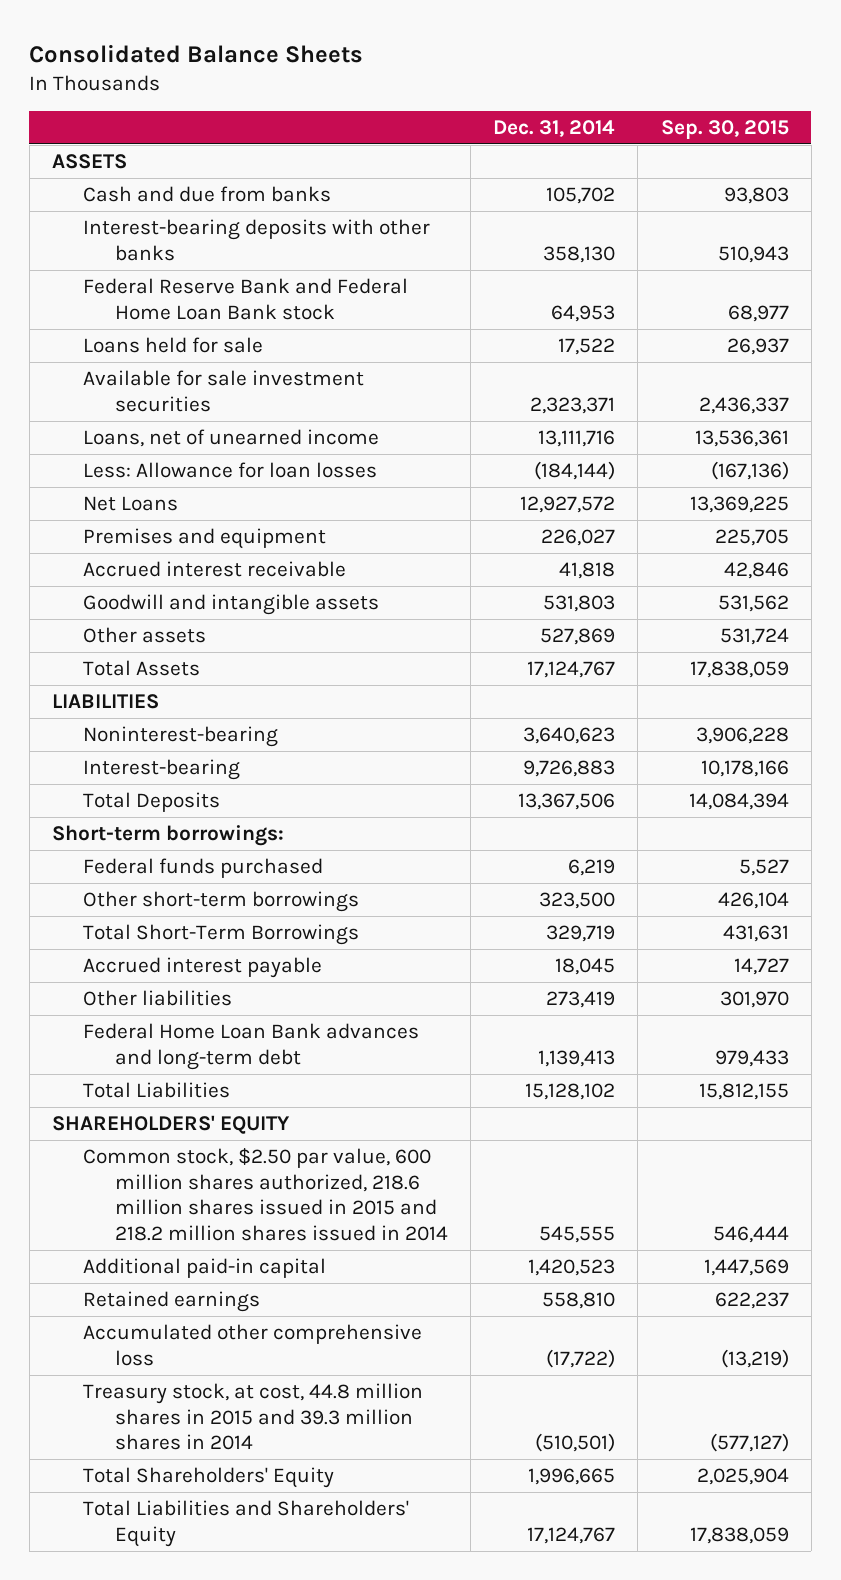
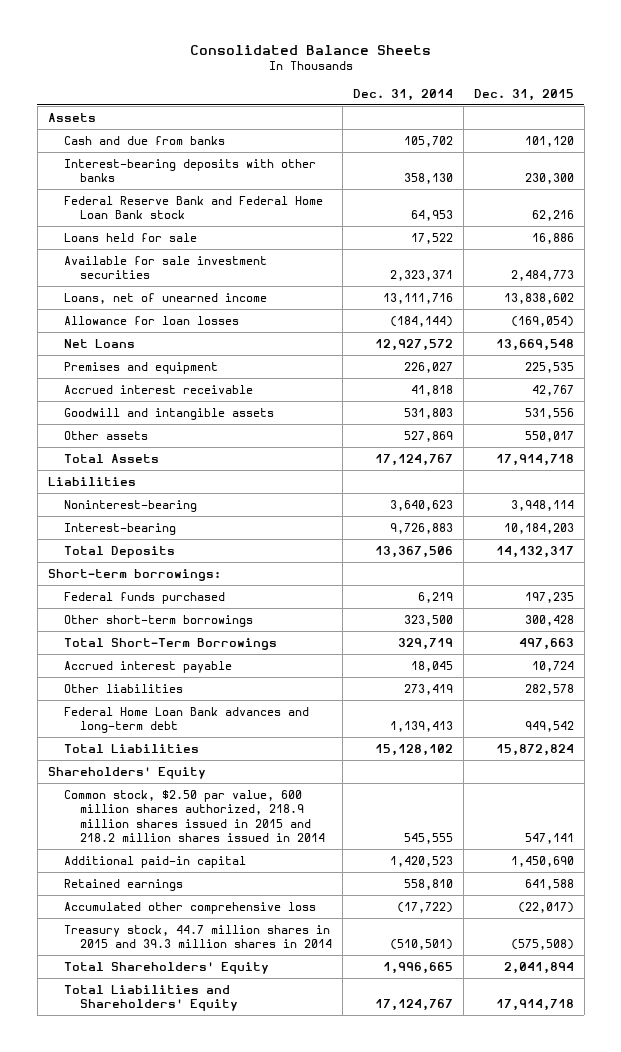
[660,119,789,139] Sep. 30, 2015 -> none
none -> [473,88,574,101] Dec. 31, 2015
[51,154,127,170] ASSETS -> [47,112,96,122] Assets
[83,462,378,479] Less: Allowance for loan losses -> [63,315,239,325] Allowance for loan losses
[51,694,159,710] LIABILITIES -> [47,476,136,486] Liabilities
[51,1115,290,1135] SHAREHOLDERS' EQUITY -> [47,766,206,779] Shareholders' Equity
[83,1148,448,1242] Common stock, $2.50 par value, 600 million shares authorized, 218.6 million shares issued in 2015 and 218.2 million shares issued in 2014 -> [63,789,326,843] Common stock, $2.50 par value, 600 million shares authorized, 218.9 million shares issued in 2015 and 218.2 million shares issued in 2014
[83,1383,424,1451] Treasury stock, at cost, 44.8 million shares in 2015 and 39.3 million shares in 2014 -> [63,924,333,949] Treasury stock, 44.7 million shares in 2015 and 39.3 million shares in 2014

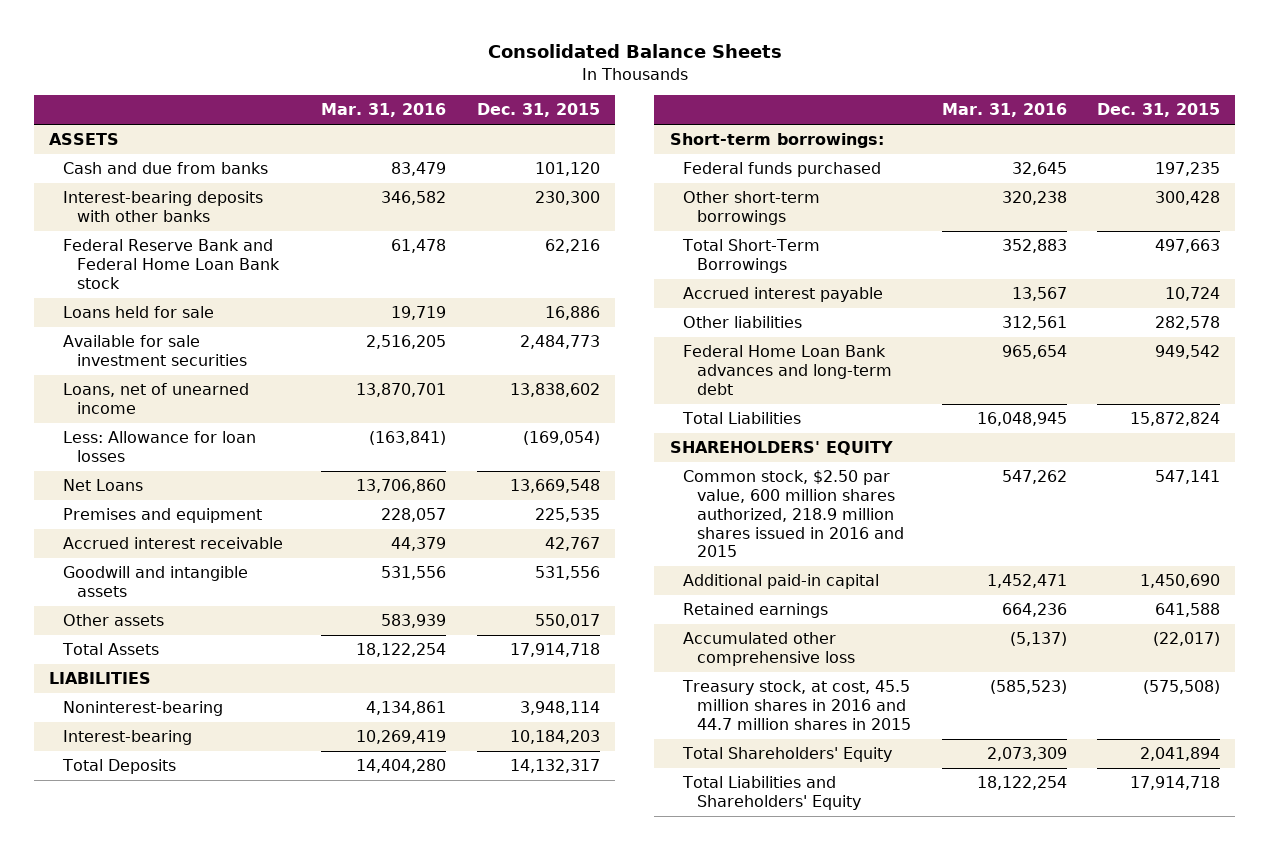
[353,88,454,101] Dec. 31, 2014 -> none
none -> [321,103,447,118] Mar. 31, 2016
[47,112,96,122] Assets -> [49,133,120,146] ASSETS
[63,315,239,325] Allowance for loan losses -> [63,431,257,463] Less: Allowance for loan losses
[47,476,136,486] Liabilities -> [49,672,152,685] LIABILITIES
[47,766,206,779] Shareholders' Equity -> [669,441,893,456] SHAREHOLDERS' EQUITY
[63,789,326,843] Common stock, $2.50 par value, 600 million shares authorized, 218.9 million shares issued in 2015 and 218.2 million shares issued in 2014 -> [683,470,905,558] Common stock, $2.50 par value, 600 million shares authorized, 218.9 million shares issued in 2016 and 2015
[63,924,333,949] Treasury stock, 44.7 million shares in 2015 and 39.3 million shares in 2014 -> [682,680,912,730] Treasury stock, at cost, 45.5 million shares in 2016 and 44.7 million shares in 2015

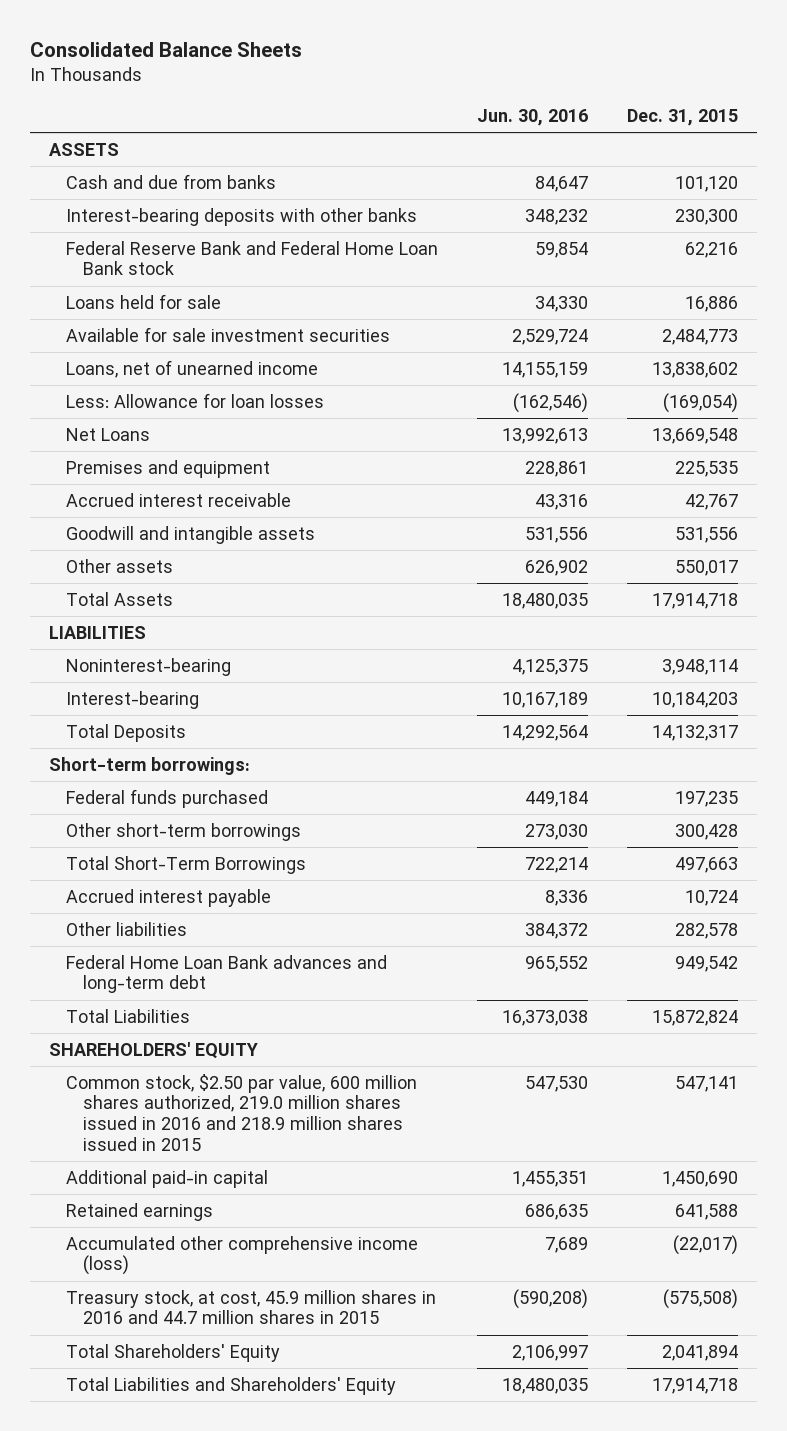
[321,103,447,118] Mar. 31, 2016 -> none
none -> [477,108,589,126] Jun. 30, 2016
[683,470,905,558] Common stock, $2.50 par value, 600 million shares authorized, 218.9 million shares issued in 2016 and 2015 -> [66,1073,418,1151] Common stock, $2.50 par value, 600 million shares authorized, 219.0 million shares issued in 2016 and 218.9 million shares issued in 2015
[683,632,856,667] Accumulated other comprehensive loss -> [66,1235,419,1276] Accumulated other comprehensive income (loss)
[682,680,912,730] Treasury stock, at cost, 45.5 million shares in 2016 and 44.7 million shares in 2015 -> [66,1289,437,1325] Treasury stock, at cost, 45.9 million shares in 2016 and 44.7 million shares in 2015

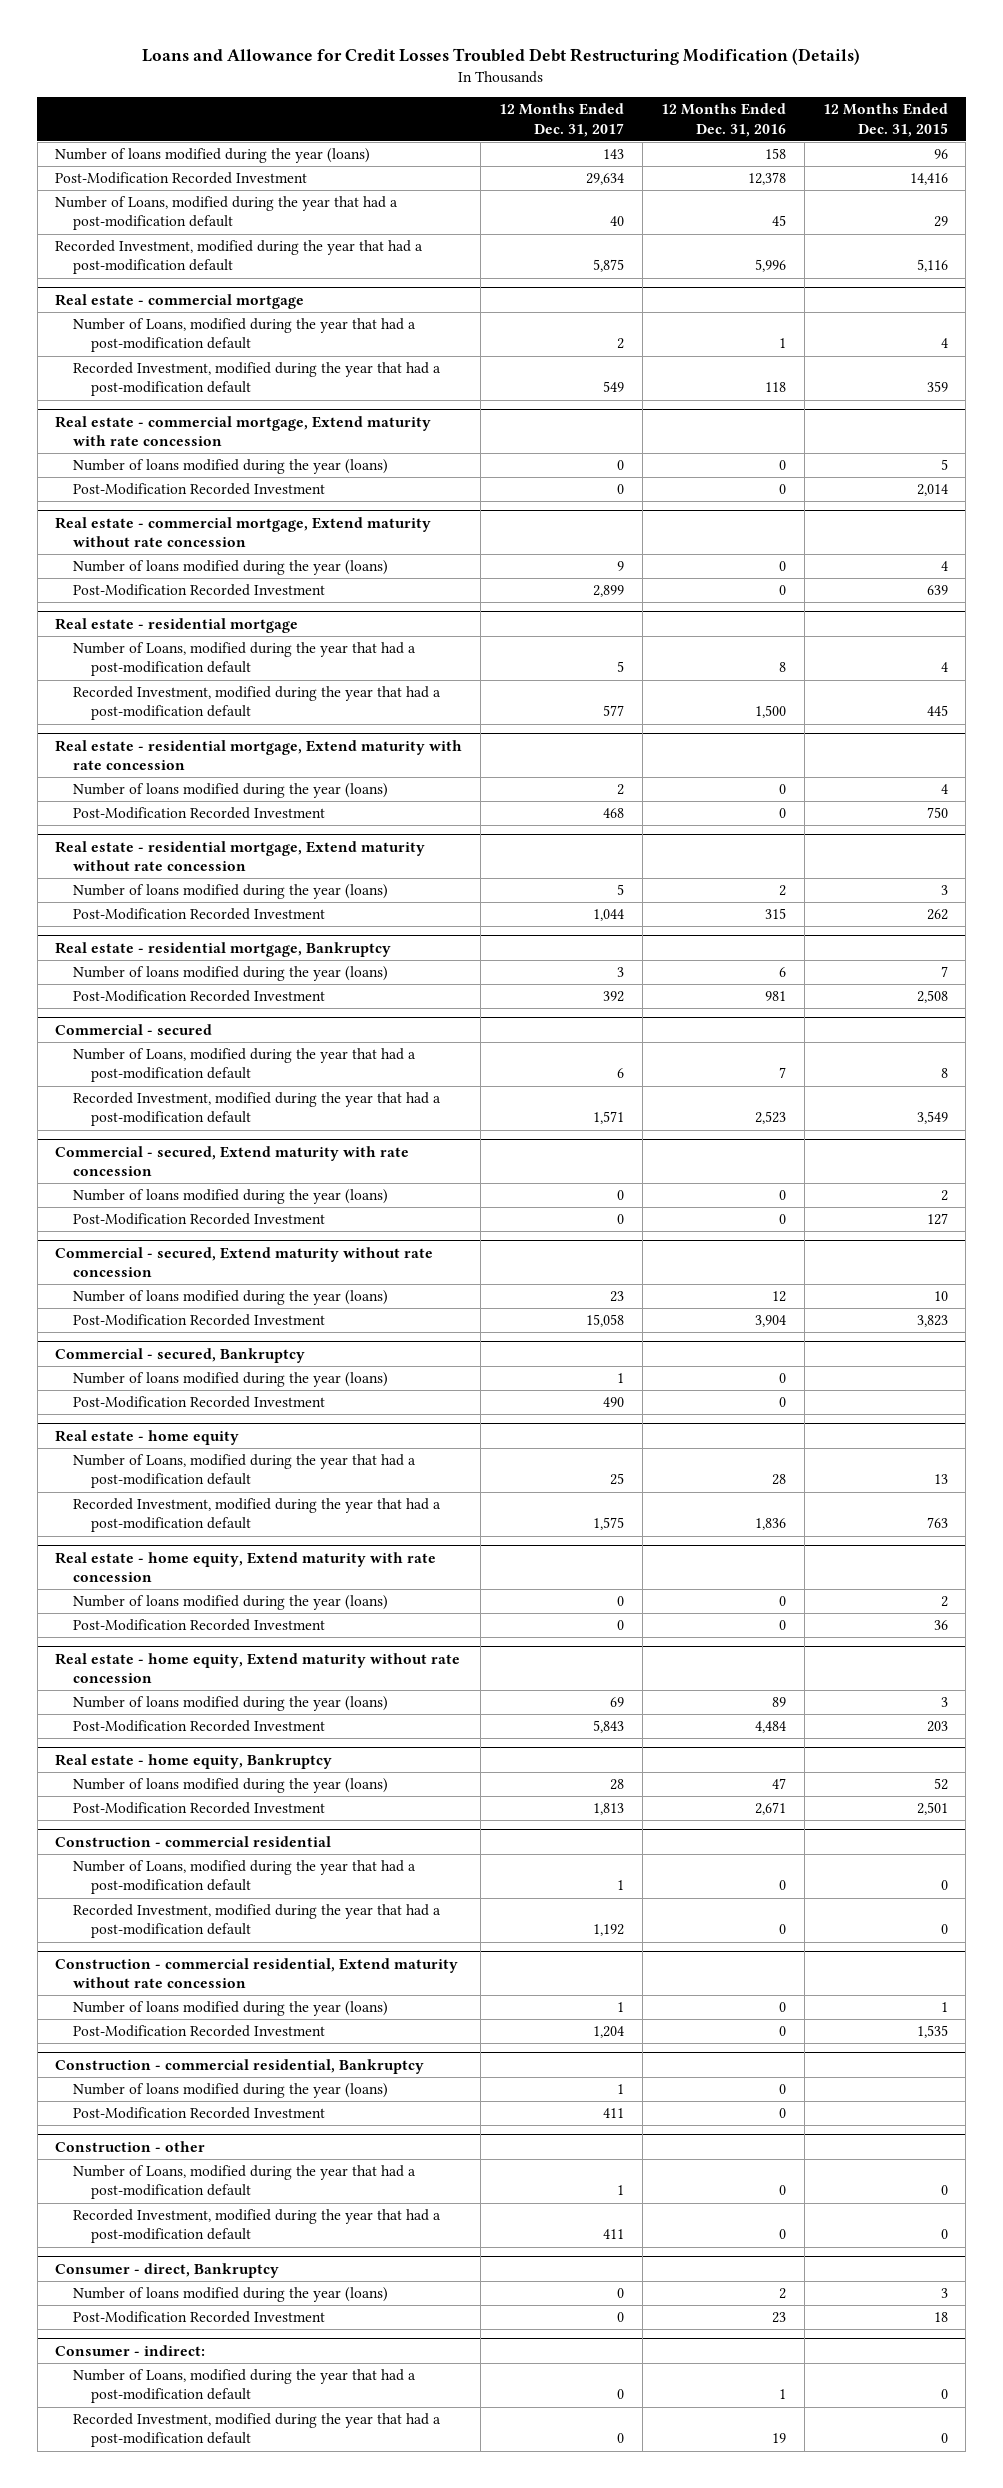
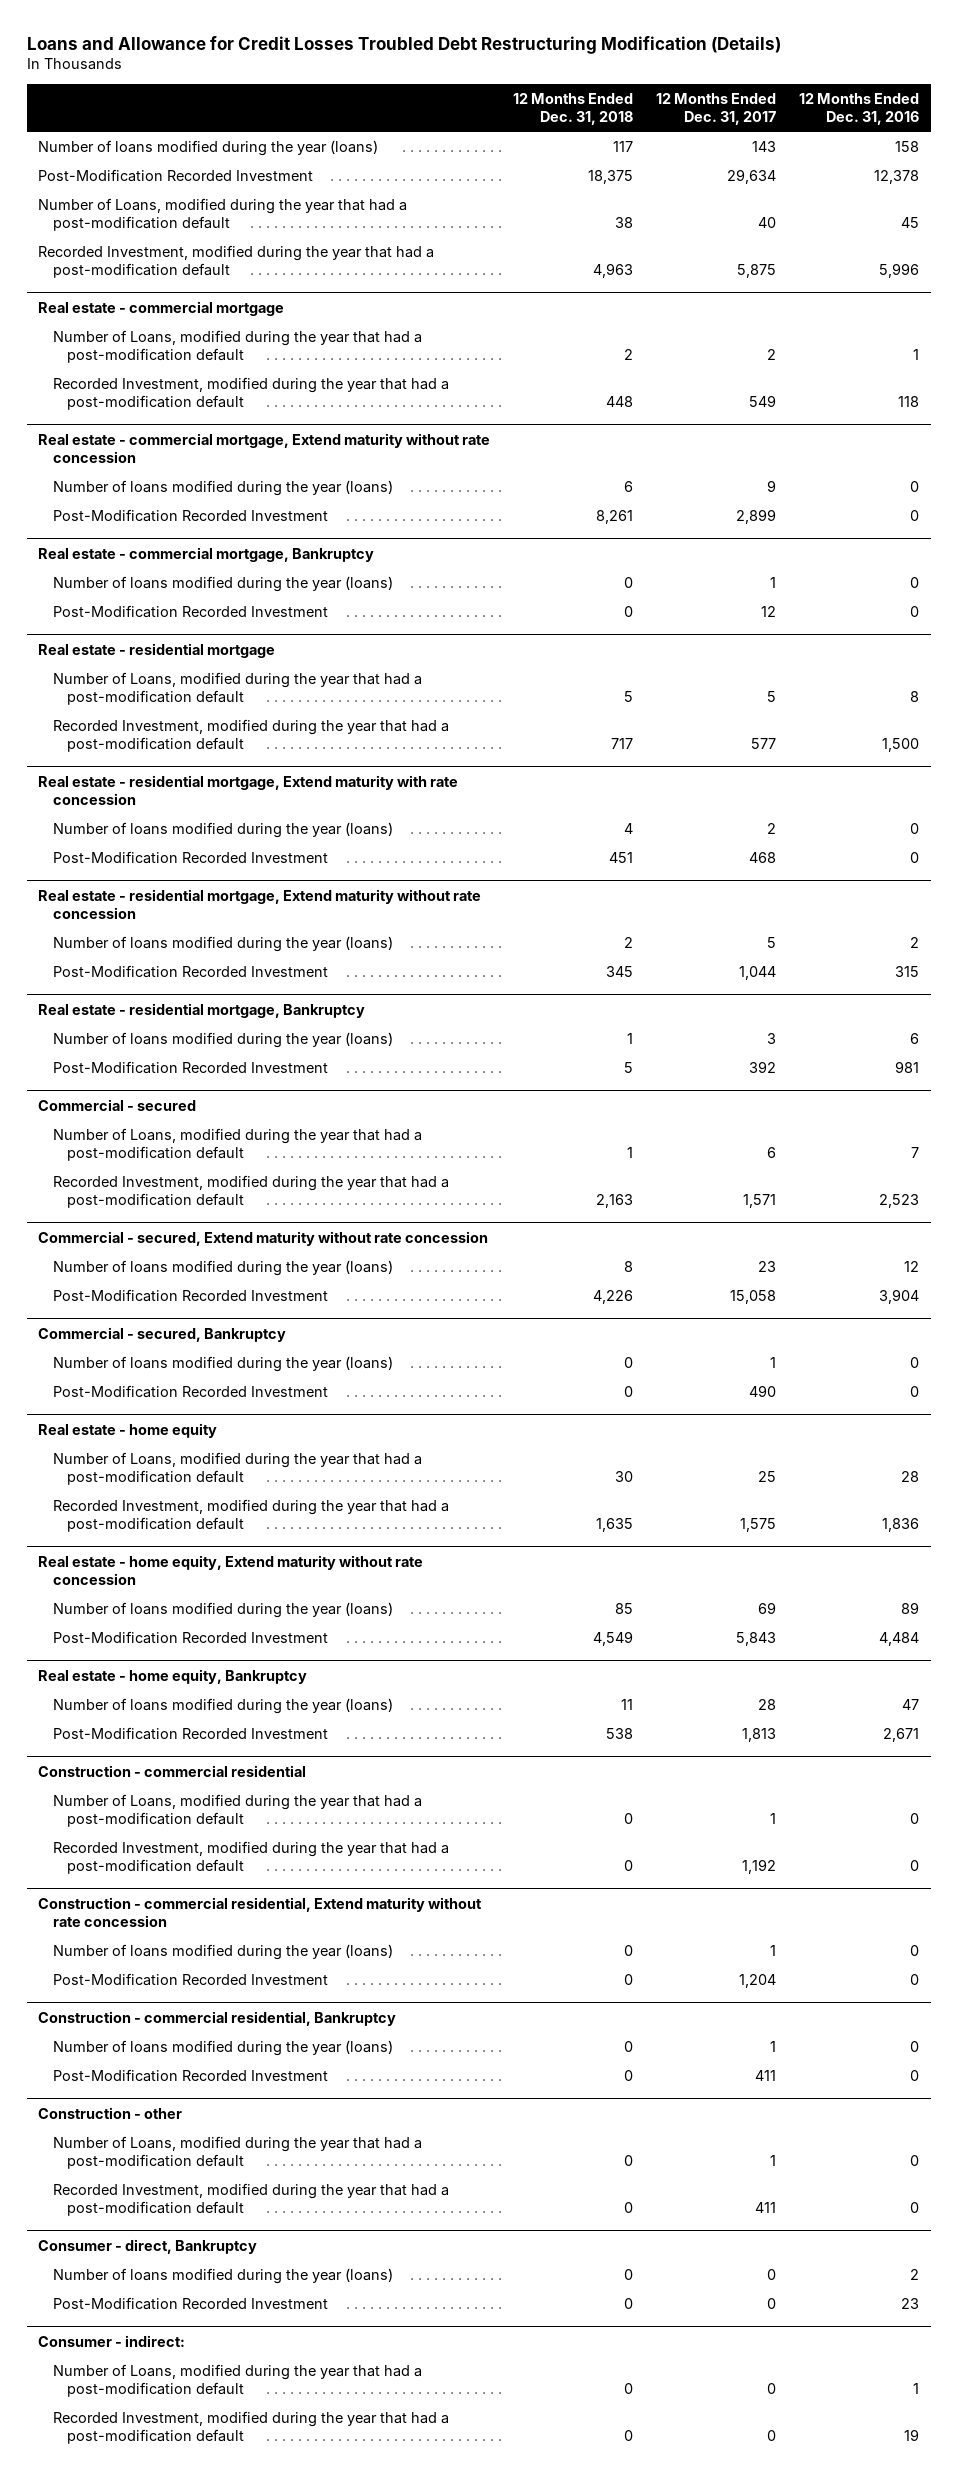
[822,103,948,137] 12 Months Ended Dec. 31, 2015 -> none
none -> [513,93,634,125] 12 Months Ended Dec. 31, 2018
[55,415,432,447] Real estate - commercial mortgage, Extend maturity with rate concession -> none
[73,459,389,475] Number of loans modified during the year (loans) -> none
[73,483,326,496] Post-Modification Recorded Investment -> none
none -> [38,546,375,562] Real estate - commercial mortgage, Bankruptcy
none -> [52,576,393,593] Number of loans modified during the year (loans)
none -> [52,605,328,619] Post-Modification Recorded Investment
[55,1145,410,1177] Commercial - secured, Extend maturity with rate concession -> none
[73,1189,389,1205] Number of loans modified during the year (loans) -> none
[73,1213,326,1226] Post-Modification Recorded Investment -> none
[55,1551,437,1583] Real estate - home equity, Extend maturity with rate concession -> none
[73,1595,389,1611] Number of loans modified during the year (loans) -> none
[73,1619,326,1632] Post-Modification Recorded Investment -> none

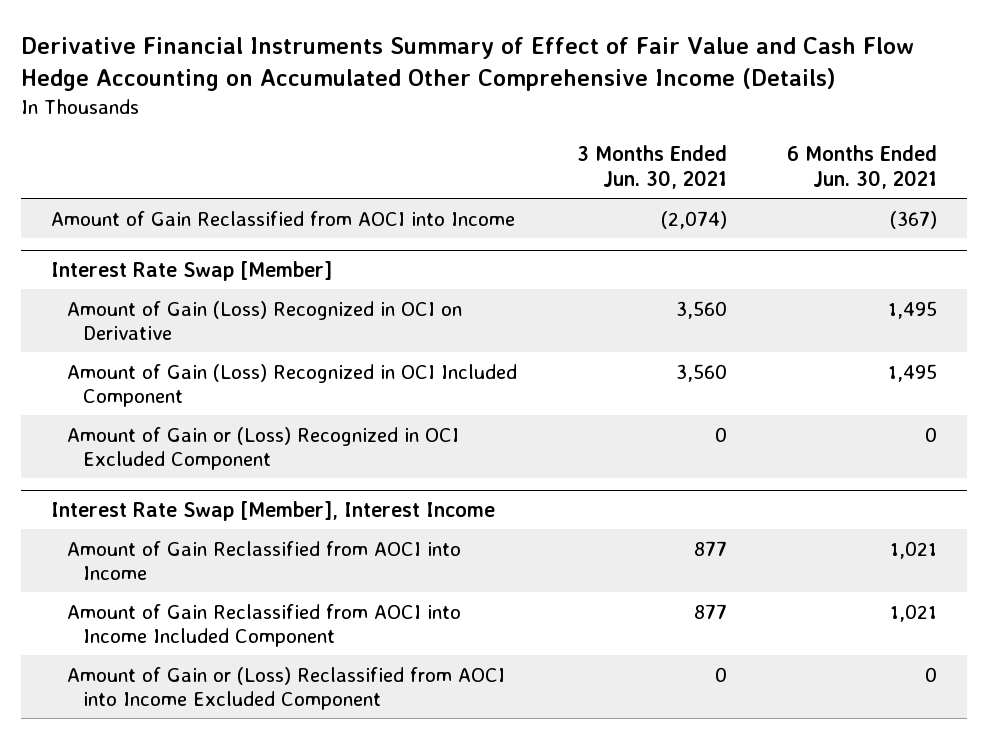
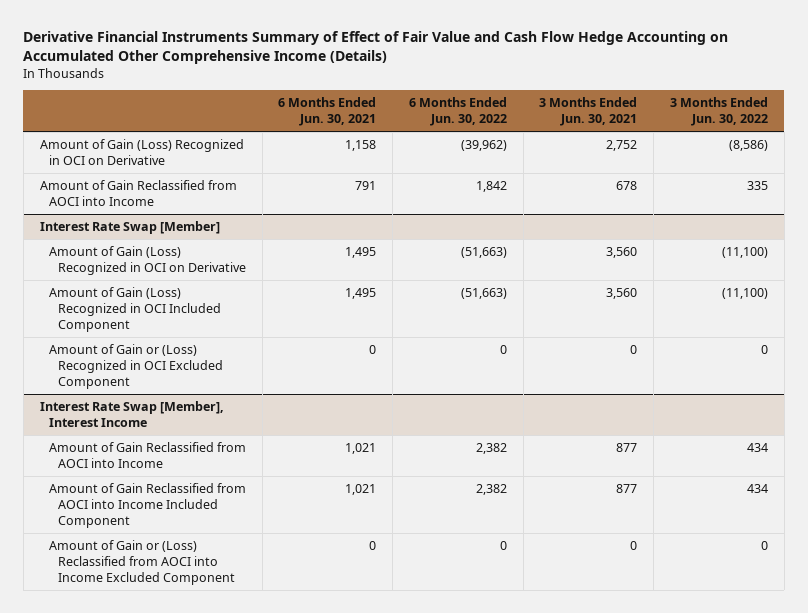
none -> [408,97,507,127] 6 Months Ended Jun. 30, 2022
none -> [670,97,769,127] 3 Months Ended Jun. 30, 2022
none -> [39,138,244,165] Amount of Gain (Loss) Recognized in OCI on Derivative
[661,210,728,229] (2,074) -> [616,180,638,190] 678
[890,210,938,229] (367) -> [355,180,377,190] 791

